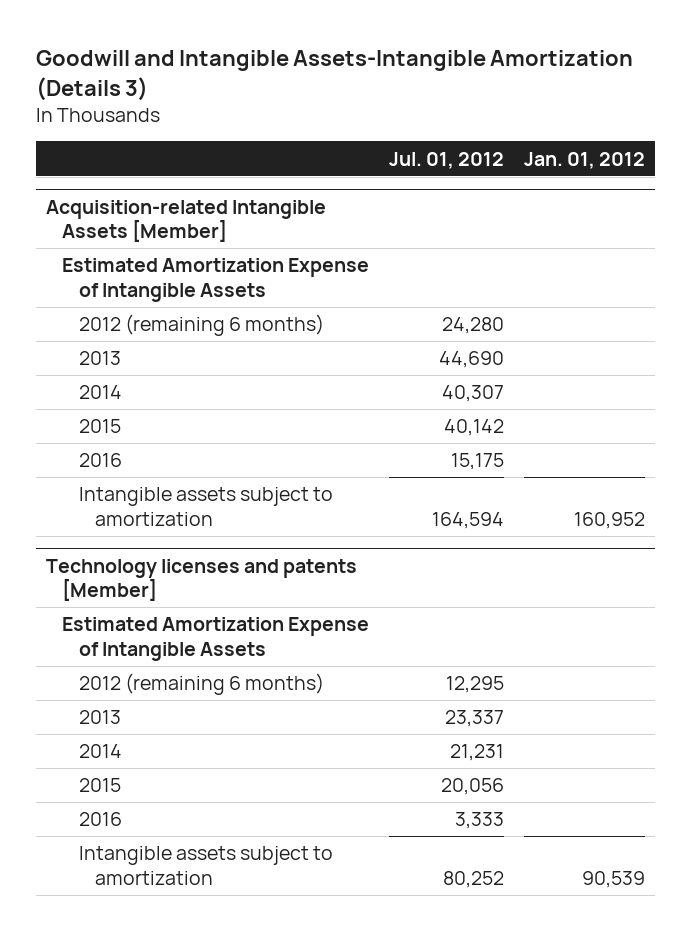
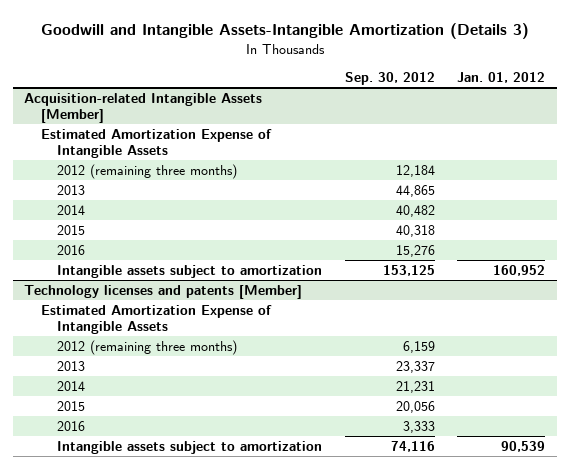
[389,151,505,169] Jul. 01, 2012 -> none
none -> [344,72,435,86] Sep. 30, 2012
[78,314,324,337] 2012 (remaining 6 months) -> [57,163,238,179] 2012 (remaining three months)
[78,673,324,696] 2012 (remaining 6 months) -> [57,339,238,355] 2012 (remaining three months)

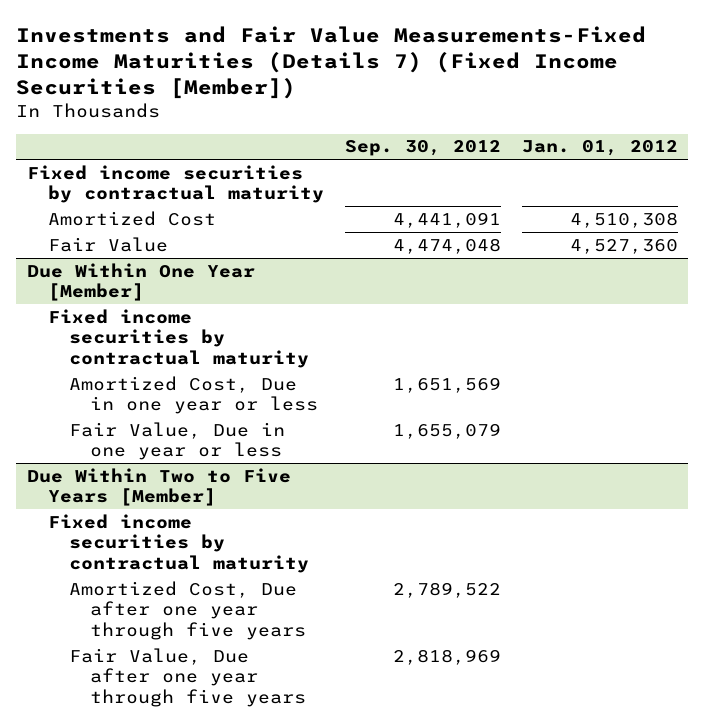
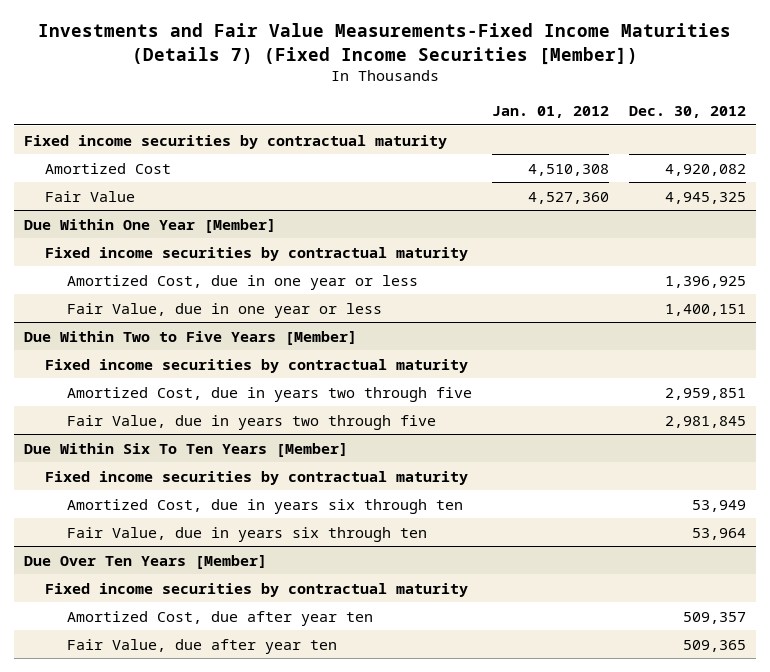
[344,140,501,157] Sep. 30, 2012 -> none
none -> [628,105,746,118] Dec. 30, 2012
[68,375,318,415] Amortized Cost, Due in one year or less -> [66,274,418,290] Amortized Cost, due in one year or less
[68,421,285,461] Fair Value, Due in one year or less -> [66,302,382,318] Fair Value, due in one year or less
[68,580,306,640] Amortized Cost, Due after one year through five years -> [66,386,472,402] Amortized Cost, due in years two through five
[68,647,306,707] Fair Value, Due after one year through five years -> [66,414,436,430] Fair Value, due in years two through five
none -> [23,442,348,457] Due Within Six To Ten Years [Member]
none -> [45,470,469,485] Fixed income securities by contractual maturity
none -> [66,498,463,514] Amortized Cost, due in years six through ten
none -> [66,526,427,542] Fair Value, due in years six through ten
none -> [23,554,267,569] Due Over Ten Years [Member]
none -> [45,582,469,597] Fixed income securities by contractual maturity
none -> [66,610,373,626] Amortized Cost, due after year ten
none -> [66,638,337,654] Fair Value, due after year ten

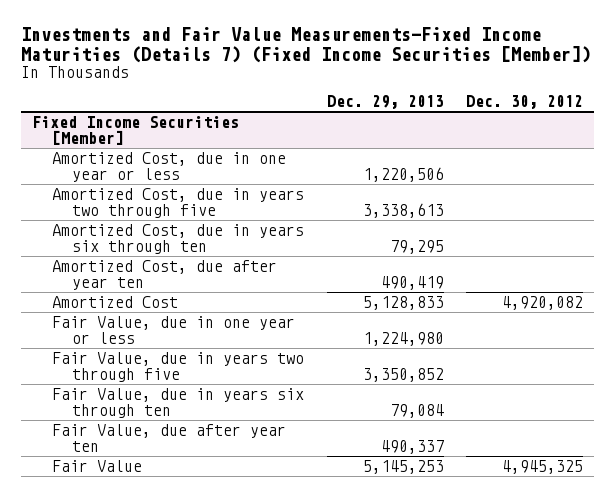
[491,105,609,118] Jan. 01, 2012 -> none
none -> [326,95,444,110] Dec. 29, 2013
[23,134,447,149] Fixed income securities by contractual maturity -> none
none -> [32,115,240,145] Fixed Income Securities [Member]
none -> [51,151,286,182] Amortized Cost, due in one year or less
none -> [51,187,304,218] Amortized Cost, due in years two through five
none -> [51,223,304,254] Amortized Cost, due in years six through ten
none -> [51,259,277,290] Amortized Cost, due after year ten
none -> [51,315,295,344] Fair Value, due in one year or less
none -> [51,351,304,382] Fair Value, due in years two through five
none -> [51,387,304,418] Fair Value, due in years six through ten
none -> [51,423,286,452] Fair Value, due after year ten
[23,218,276,233] Due Within One Year [Member] -> none
[45,246,469,261] Fixed income securities by contractual maturity -> none
[66,274,418,290] Amortized Cost, due in one year or less -> none
[66,302,382,318] Fair Value, due in one year or less -> none
[23,330,357,345] Due Within Two to Five Years [Member] -> none
[45,358,469,373] Fixed income securities by contractual maturity -> none
[66,386,472,402] Amortized Cost, due in years two through five -> none
[66,414,436,430] Fair Value, due in years two through five -> none
[23,442,348,457] Due Within Six To Ten Years [Member] -> none
[45,470,469,485] Fixed income securities by contractual maturity -> none
[66,498,463,514] Amortized Cost, due in years six through ten -> none
[66,526,427,542] Fair Value, due in years six through ten -> none
[23,554,267,569] Due Over Ten Years [Member] -> none
[45,582,469,597] Fixed income securities by contractual maturity -> none
[66,610,373,626] Amortized Cost, due after year ten -> none
[66,638,337,654] Fair Value, due after year ten -> none

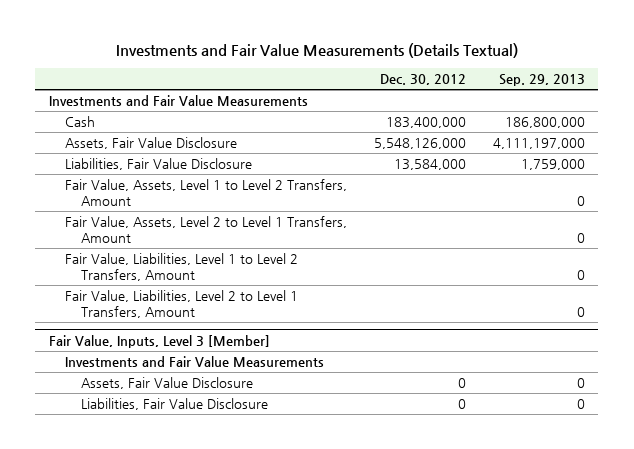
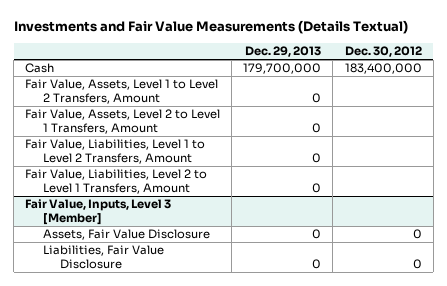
[498,74,585,87] Sep. 29, 2013 -> none
none -> [245,45,322,57] Dec. 29, 2013
[48,95,308,107] Investments and Fair Value Measurements -> none
[64,137,237,150] Assets, Fair Value Disclosure -> none
[64,158,252,171] Liabilities, Fair Value Disclosure -> none
[64,356,324,368] Investments and Fair Value Measurements -> none

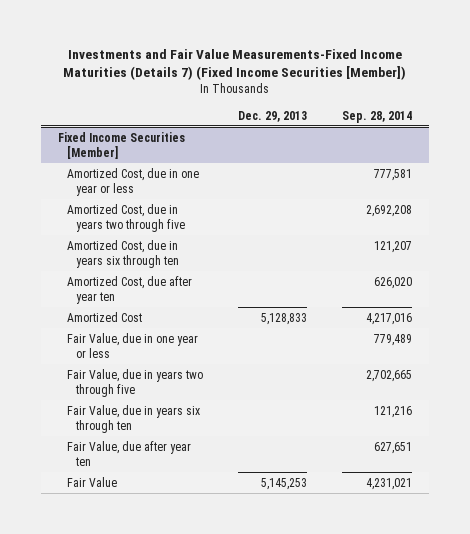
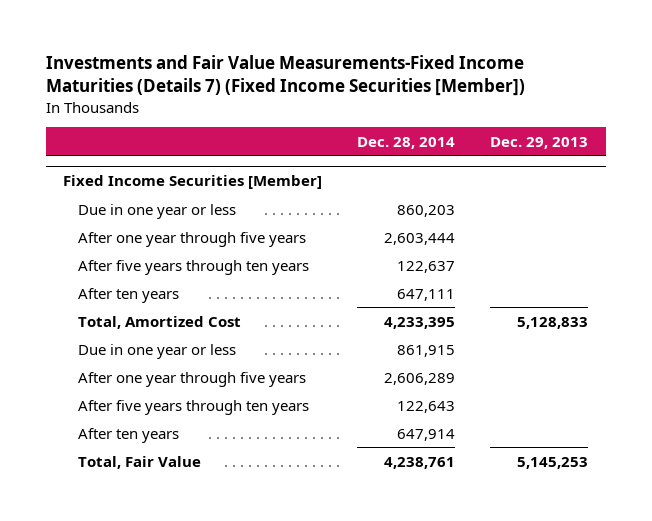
[341,110,412,123] Sep. 28, 2014 -> none
none -> [357,137,456,150] Dec. 28, 2014
[66,167,199,196] Amortized Cost, due in one year or less -> [78,203,237,219] Due in one year or less
[66,203,185,232] Amortized Cost, due in years two through five -> [78,231,307,247] After one year through five years
[66,239,179,268] Amortized Cost, due in years six through ten -> [78,259,310,275] After five years through ten years
[66,275,192,304] Amortized Cost, due after year ten -> [78,287,180,303] After ten years
[66,311,142,322] Amortized Cost -> [78,315,242,329] Total, Amortized Cost
[66,332,198,358] Fair Value, due in one year or less -> [78,343,237,359] Due in one year or less
[66,368,203,397] Fair Value, due in years two through five -> [78,371,307,387] After one year through five years
[66,404,200,433] Fair Value, due in years six through ten -> [78,399,310,415] After five years through ten years
[66,440,191,466] Fair Value, due after year ten -> [78,427,180,443] After ten years
[66,476,117,487] Fair Value -> [78,455,202,469] Total, Fair Value

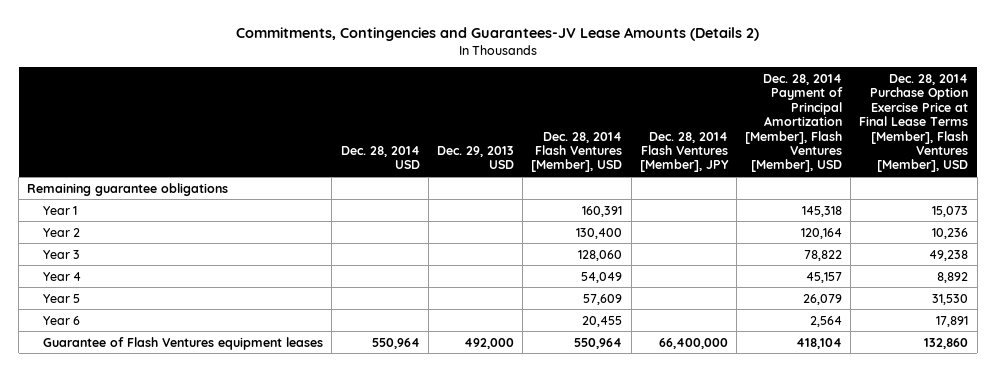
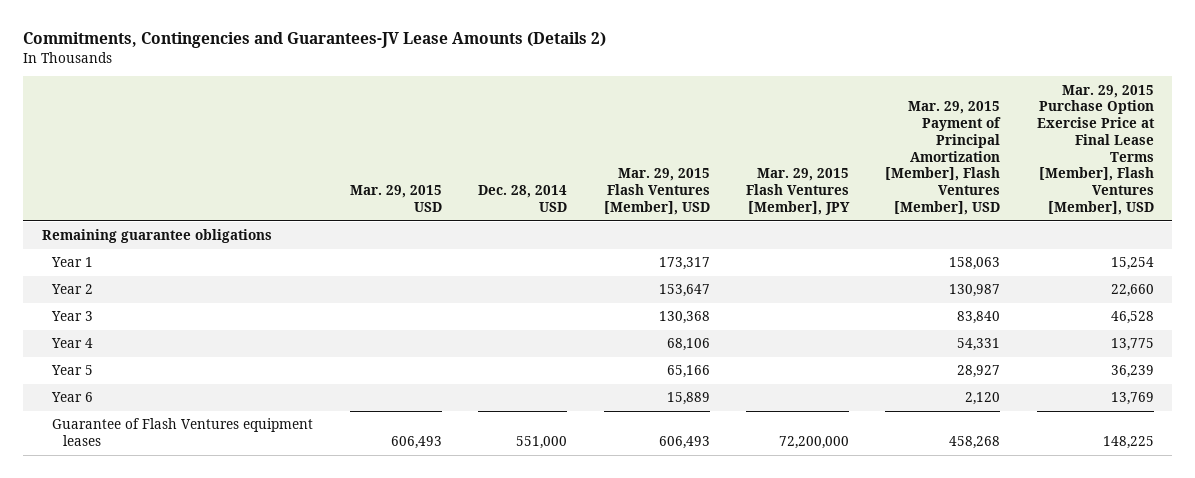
[437,145,515,170] Dec. 29, 2013 USD -> none
[531,131,623,173] Dec. 28, 2014 Flash Ventures [Member], USD -> none
[639,131,729,173] Dec. 28, 2014 Flash Ventures [Member], JPY -> none
[745,73,844,173] Dec. 28, 2014 Payment of Principal Amortization [Member], Flash Ventures [Member], USD -> none
[859,73,969,173] Dec. 28, 2014 Purchase Option Exercise Price at Final Lease Terms [Member], Flash Ventures [Member], USD -> none
none -> [349,185,442,213] Mar. 29, 2015 USD
none -> [603,168,710,216] Mar. 29, 2015 Flash Ventures [Member], USD
none -> [745,168,850,216] Mar. 29, 2015 Flash Ventures [Member], JPY
none -> [885,101,1002,216] Mar. 29, 2015 Payment of Principal Amortization [Member], Flash Ventures [Member], USD
none -> [1036,84,1155,216] Mar. 29, 2015 Purchase Option Exercise Price at Final Lease Terms [Member], Flash Ventures [Member], USD
[371,337,420,349] 550,964 -> [516,436,568,450] 551,000

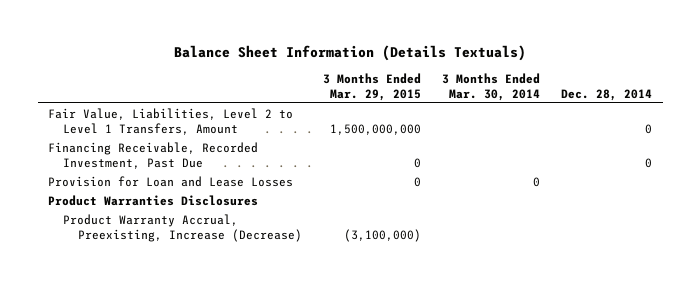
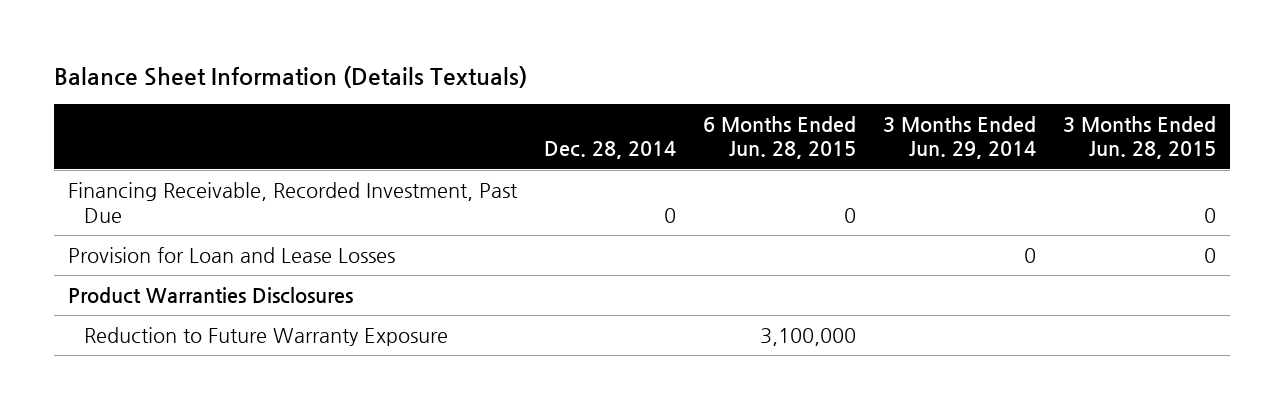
[323,72,422,101] 3 Months Ended Mar. 29, 2015 -> none
[442,72,541,101] 3 Months Ended Mar. 30, 2014 -> none
none -> [702,115,856,160] 6 Months Ended Jun. 28, 2015
none -> [882,115,1036,160] 3 Months Ended Jun. 29, 2014
none -> [1063,115,1217,160] 3 Months Ended Jun. 28, 2015
[48,107,294,135] Fair Value, Liabilities, Level 2 to Level 1 Transfers, Amount -> none
[63,213,303,242] Product Warranty Accrual, Preexisting, Increase (Decrease) -> [84,326,449,346] Reduction to Future Warranty Exposure

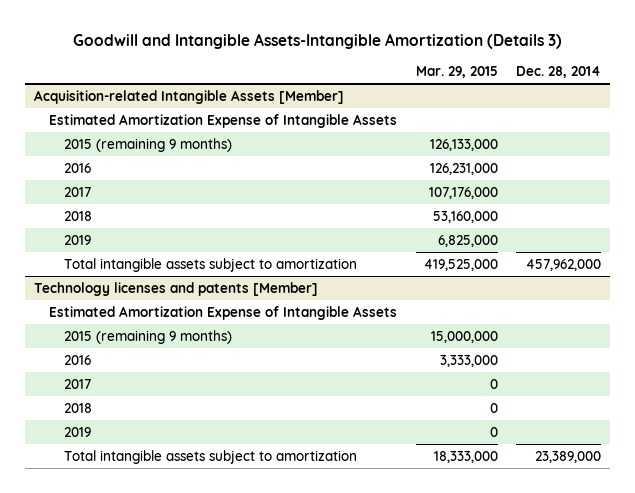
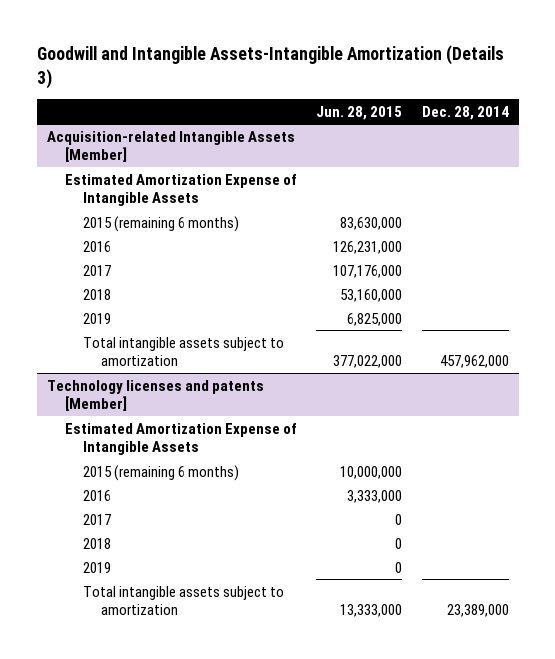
[415,66,498,79] Mar. 29, 2015 -> none
none -> [316,105,403,120] Jun. 28, 2015
[64,137,233,152] 2015 (remaining 9 months) -> [82,215,239,232] 2015 (remaining 6 months)
[64,329,233,344] 2015 (remaining 9 months) -> [82,464,239,481] 2015 (remaining 6 months)

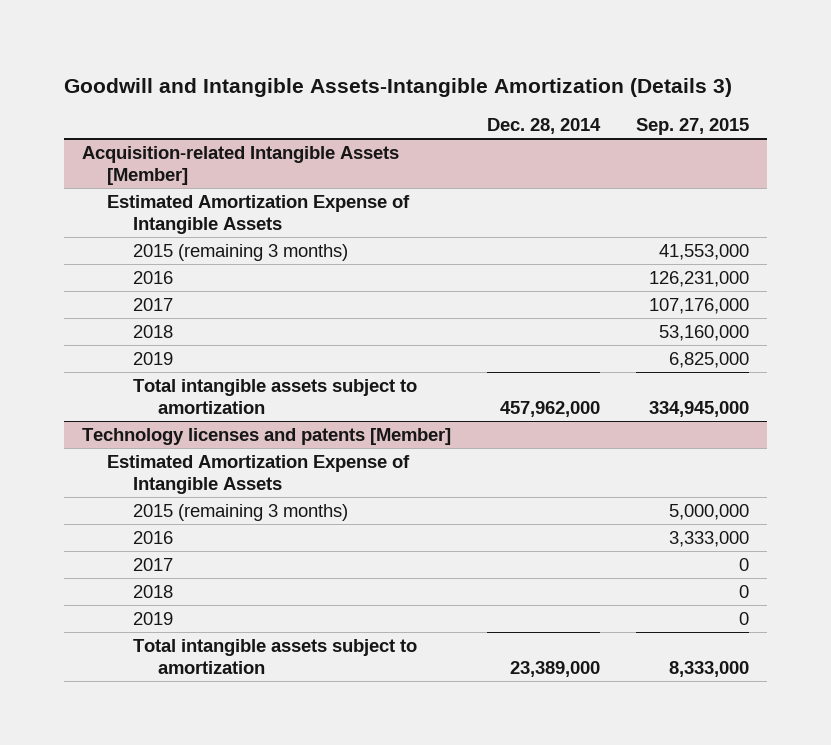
[316,105,403,120] Jun. 28, 2015 -> none
none -> [636,117,750,135] Sep. 27, 2015
[82,215,239,232] 2015 (remaining 6 months) -> [132,243,348,261] 2015 (remaining 3 months)
[82,464,239,481] 2015 (remaining 6 months) -> [132,503,348,521] 2015 (remaining 3 months)

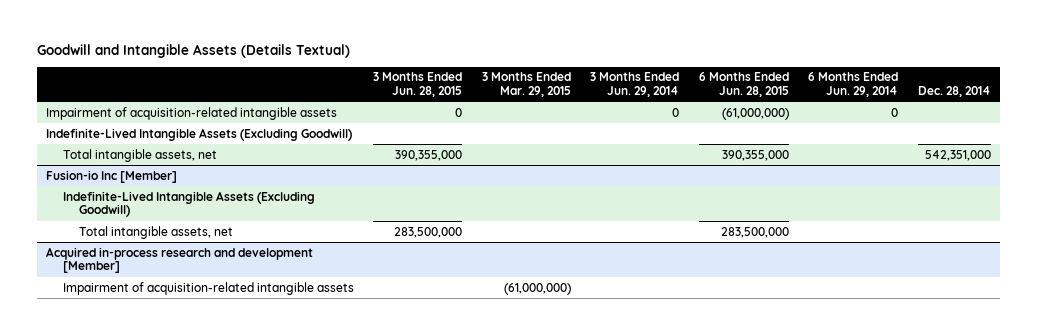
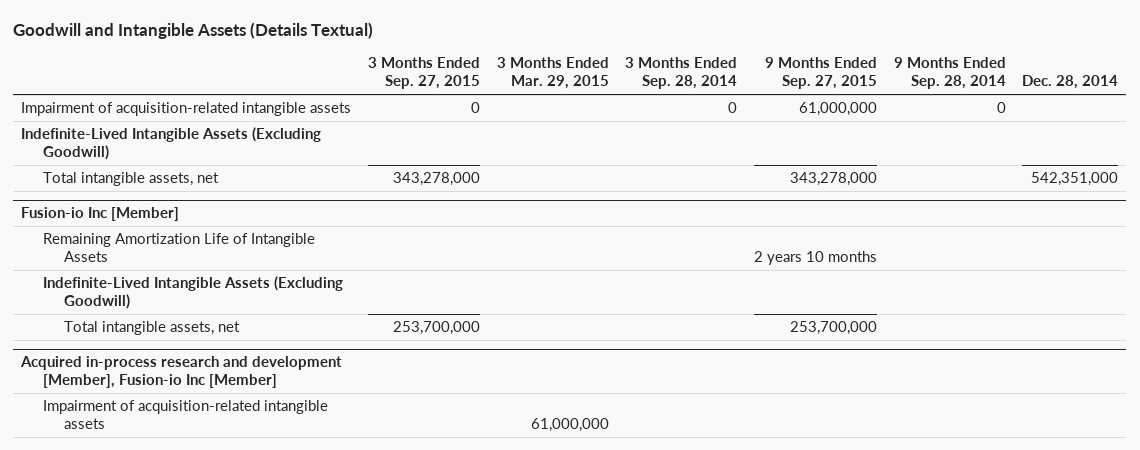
[373,72,463,98] 3 Months Ended Jun. 28, 2015 -> none
[590,72,680,98] 3 Months Ended Jun. 29, 2014 -> none
[698,72,789,98] 6 Months Ended Jun. 28, 2015 -> none
[808,72,899,98] 6 Months Ended Jun. 29, 2014 -> none
none -> [368,57,481,90] 3 Months Ended Sep. 27, 2015
none -> [625,57,738,90] 3 Months Ended Sep. 28, 2014
none -> [764,57,877,90] 9 Months Ended Sep. 27, 2015
none -> [893,57,1006,90] 9 Months Ended Sep. 28, 2014
none -> [42,233,315,263] Remaining Amortization Life of Intangible Assets
[46,246,314,274] Acquired in-process research and development [Member] -> [20,356,343,389] Acquired in-process research and development [Member], Fusion-io Inc [Member]
[503,282,571,295] (61,000,000) -> [530,418,609,433] 61,000,000

